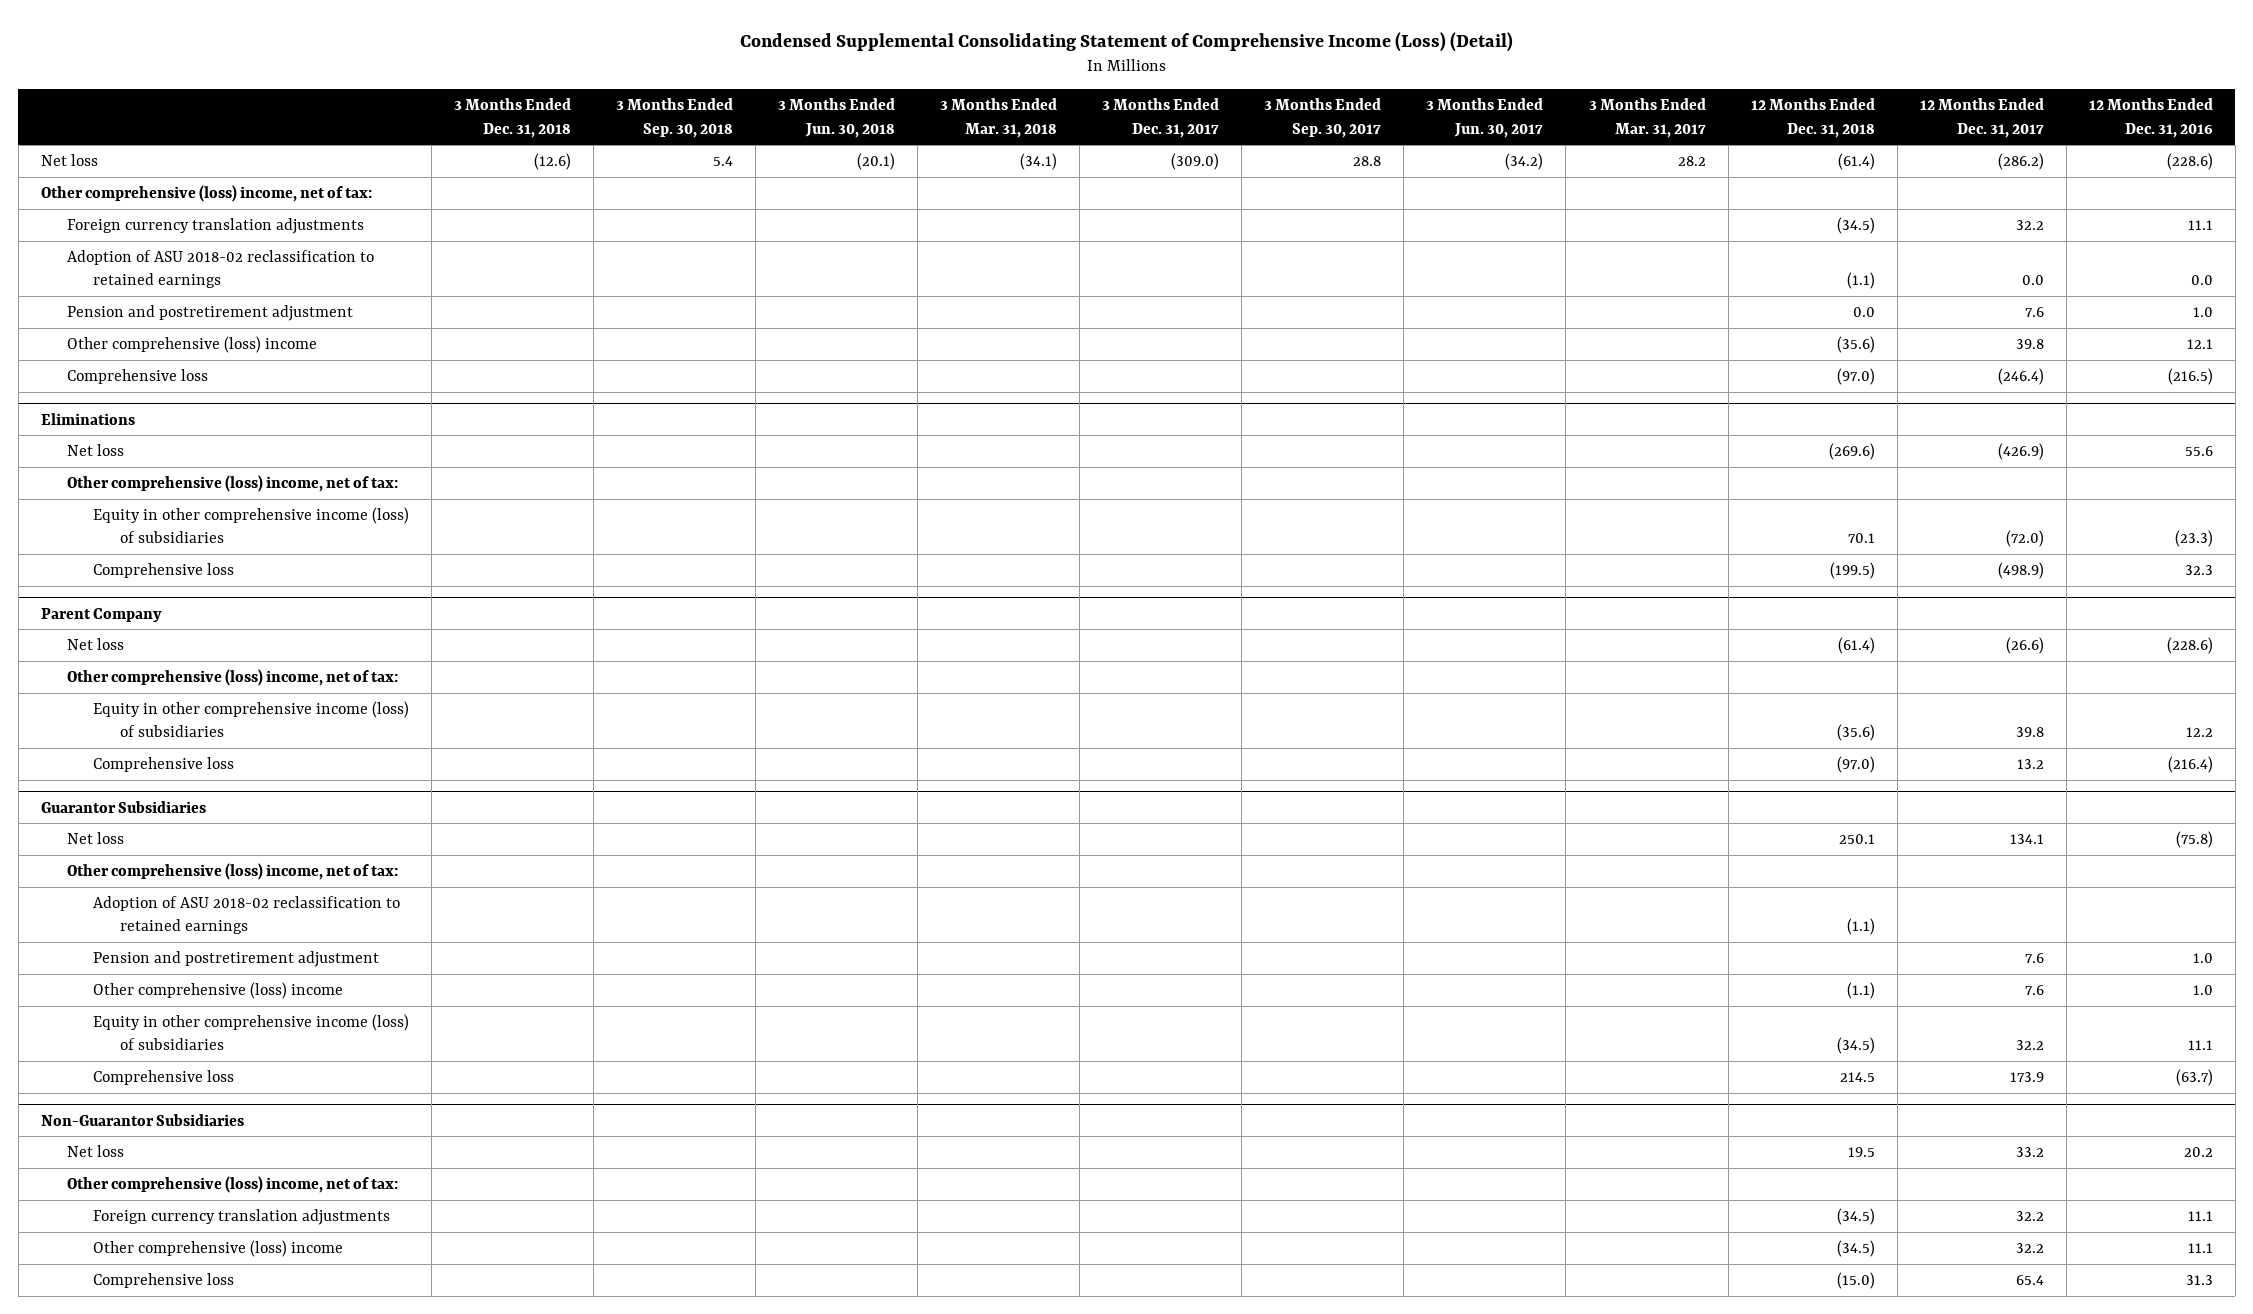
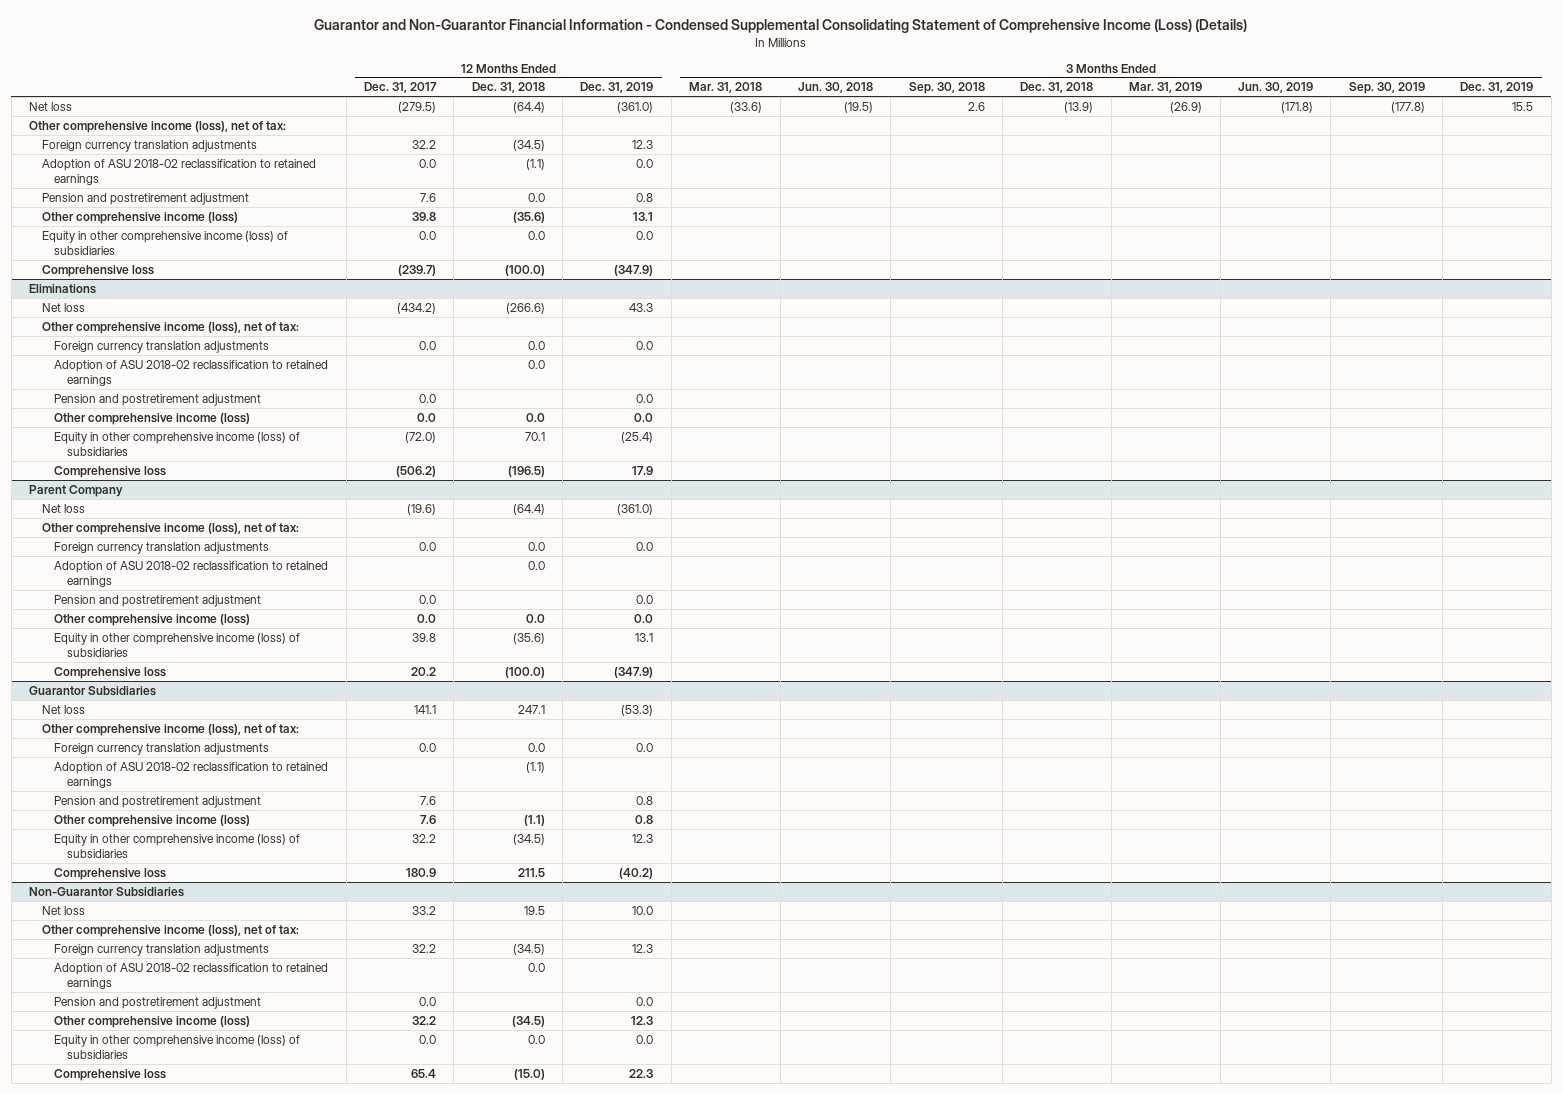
[739,31,1513,52] Condensed Supplemental Consolidating Statement of Comprehensive Income (Loss) (Detail) -> [314,19,1248,34] Guarantor and Non-Guarantor Financial Information - Condensed Supplemental Consolidating Statement of Comprehensive Income (Loss) (Details)
[1102,98,1220,138] 3 Months Ended Dec. 31, 2017 -> none
[1264,98,1382,138] 3 Months Ended Sep. 30, 2017 -> none
[1426,98,1544,138] 3 Months Ended Jun. 30, 2017 -> none
[1588,98,1706,138] 3 Months Ended Mar. 31, 2017 -> none
[2088,98,2213,138] 12 Months Ended Dec. 31, 2016 -> none
none -> [580,82,654,94] Dec. 31, 2019
none -> [1129,82,1203,94] Mar. 31, 2019
none -> [1237,82,1313,94] Jun. 30, 2019
none -> [1348,82,1425,95] Sep. 30, 2019
none -> [1460,82,1534,94] Dec. 31, 2019
[534,153,572,171] (12.6) -> [1064,101,1094,113] (13.9)
[713,156,734,167] 5.4 -> [967,101,985,111] 2.6
[857,153,896,171] (20.1) -> [843,101,873,113] (19.5)
[1020,153,1058,171] (34.1) -> [730,101,763,113] (33.6)
[1837,153,1875,171] (61.4) -> [512,101,545,113] (64.4)
[1997,153,2044,171] (286.2) -> [397,101,436,113] (279.5)
[40,185,372,203] Other comprehensive (loss) income, net of tax: -> [29,120,287,133] Other comprehensive income (loss), net of tax:
[67,336,318,354] Other comprehensive (loss) income -> [41,211,238,224] Other comprehensive income (loss)
none -> [41,230,288,255] Equity in other comprehensive income (loss) of subsidiaries
[1836,368,1875,386] (97.0) -> [504,264,545,276] (100.0)
[1997,368,2044,386] (246.4) -> [397,264,436,276] (239.7)
[1828,443,1875,461] (269.6) -> [505,302,545,314] (266.6)
[1997,443,2044,461] (426.9) -> [396,302,436,314] (434.2)
[67,475,399,493] Other comprehensive (loss) income, net of tax: -> [41,321,299,334] Other comprehensive income (loss), net of tax:
none -> [54,340,270,353] Foreign currency translation adjustments
none -> [54,359,329,386] Adoption of ASU 2018-02 reclassification to retained earnings
none -> [54,393,262,406] Pension and postretirement adjustment
none -> [54,412,251,425] Other comprehensive income (loss)
[1829,562,1875,580] (199.5) -> [507,465,545,477] (196.5)
[1997,562,2044,580] (498.9) -> [395,465,436,477] (506.2)
[1837,637,1875,655] (61.4) -> [512,503,545,515] (64.4)
[2005,637,2044,655] (26.6) -> [406,503,436,515] (19.6)
[67,669,399,687] Other comprehensive (loss) income, net of tax: -> [41,522,299,535] Other comprehensive income (loss), net of tax:
none -> [54,541,270,554] Foreign currency translation adjustments
none -> [54,560,329,587] Adoption of ASU 2018-02 reclassification to retained earnings
none -> [54,594,262,607] Pension and postretirement adjustment
none -> [54,613,251,626] Other comprehensive income (loss)
[1836,756,1875,774] (97.0) -> [504,666,545,678] (100.0)
[2016,759,2044,770] 13.2 -> [410,666,436,676] 20.2
[1838,834,1875,845] 250.1 -> [517,704,545,714] 247.1
[2009,834,2044,845] 134.1 -> [413,704,436,714] 141.1
[67,863,399,881] Other comprehensive (loss) income, net of tax: -> [41,723,299,736] Other comprehensive income (loss), net of tax:
none -> [54,742,270,755] Foreign currency translation adjustments
[93,982,344,1000] Other comprehensive (loss) income -> [54,814,251,827] Other comprehensive income (loss)
[1839,1072,1875,1083] 214.5 -> [517,867,545,877] 211.5
[2009,1072,2044,1083] 173.9 -> [405,867,436,877] 180.9
[67,1176,399,1194] Other comprehensive (loss) income, net of tax: -> [41,924,299,937] Other comprehensive income (loss), net of tax:
none -> [54,962,329,989] Adoption of ASU 2018-02 reclassification to retained earnings
none -> [54,996,262,1009] Pension and postretirement adjustment
[93,1240,344,1258] Other comprehensive (loss) income -> [54,1015,251,1028] Other comprehensive income (loss)
none -> [54,1034,301,1059] Equity in other comprehensive income (loss) of subsidiaries

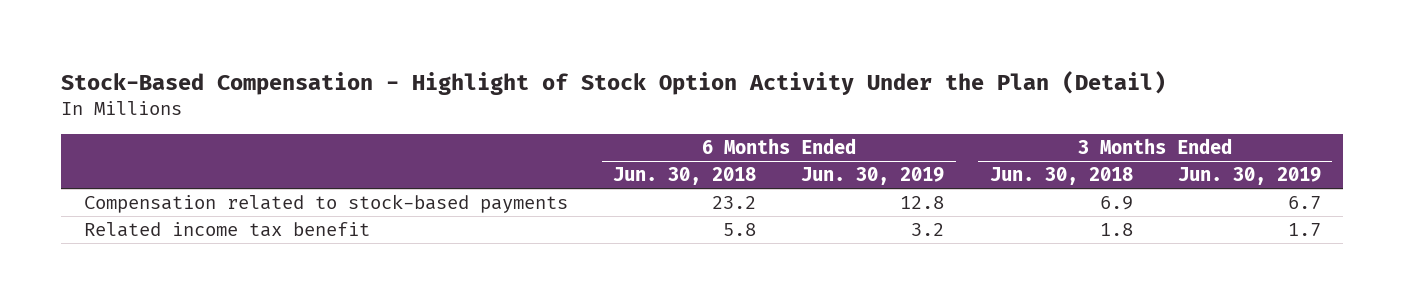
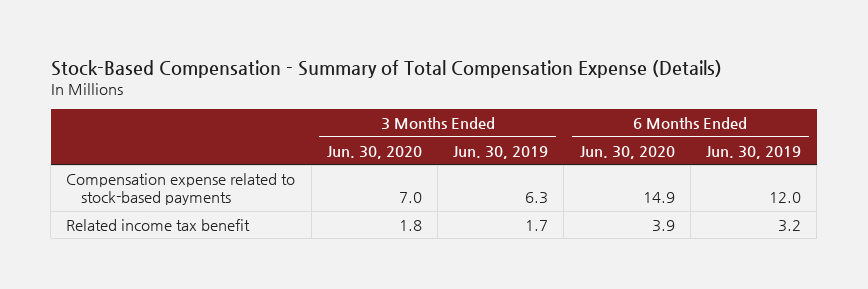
[61,71,1167,96] Stock-Based Compensation - Highlight of Stock Option Activity Under the Plan (Detail) -> [50,60,722,79] Stock-Based Compensation - Summary of Total Compensation Expense (Details)
[613,167,757,186] Jun. 30, 2018 -> none
[989,167,1133,186] Jun. 30, 2018 -> none
none -> [326,145,422,159] Jun. 30, 2020
none -> [579,145,675,159] Jun. 30, 2020
[84,194,569,214] Compensation related to stock-based payments -> [66,172,296,206] Compensation expense related to stock-based payments
[900,196,945,210] 12.8 -> [769,192,802,204] 12.0
[1287,196,1321,210] 6.7 -> [525,192,549,205] 6.3

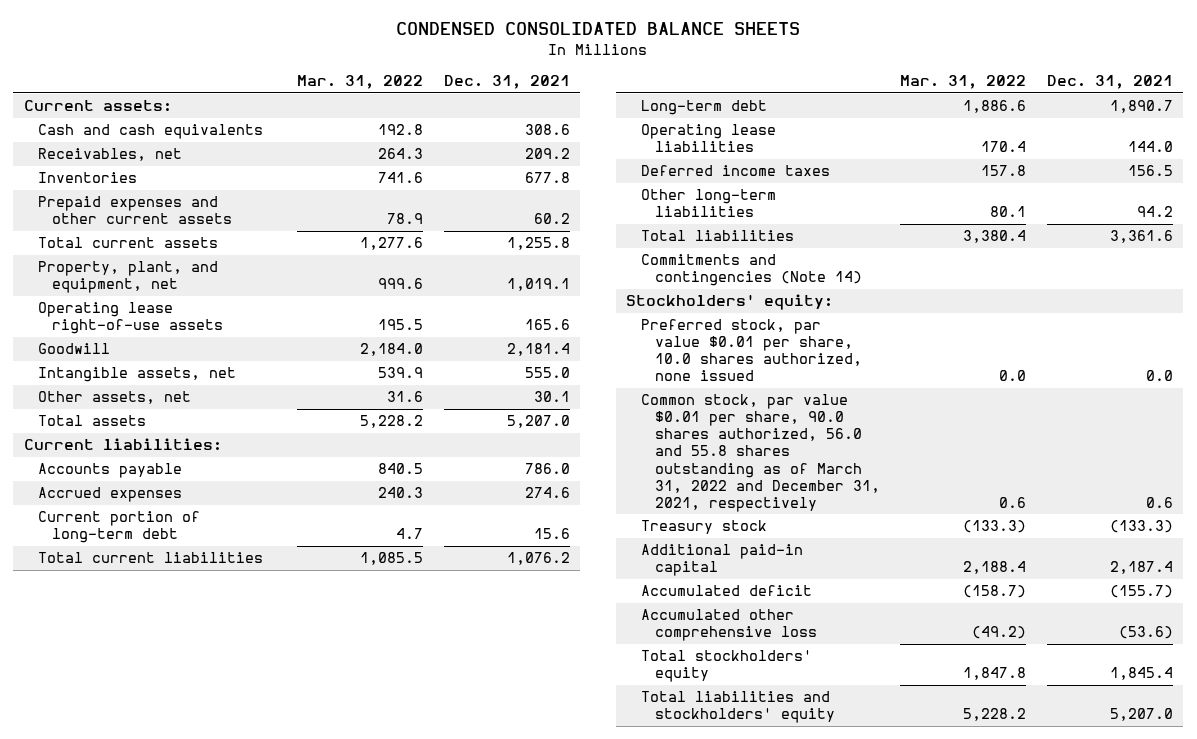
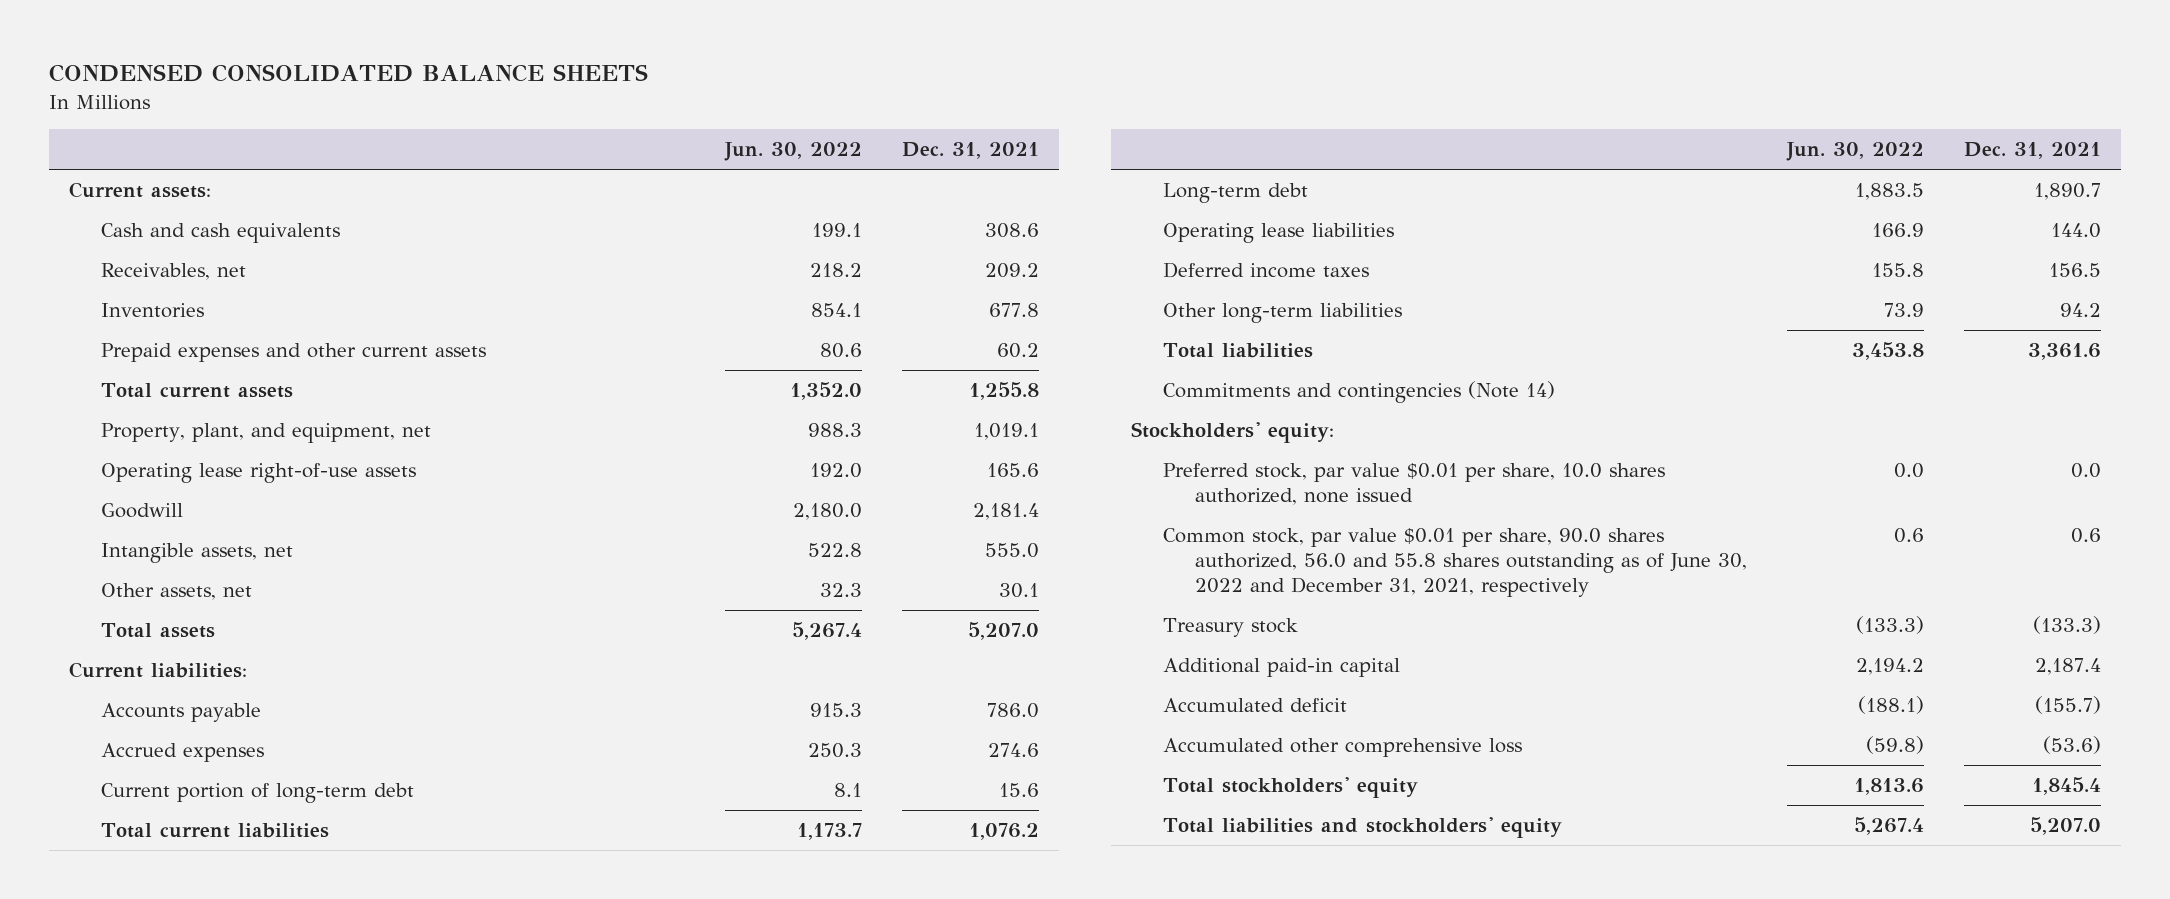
[297,75,424,90] Mar. 31, 2022 -> none
none -> [724,142,863,162] Jun. 30, 2022
[640,394,880,512] Common stock, par value $0.01 per share, 90.0 shares authorized, 56.0 and 55.8 shares outstanding as of March 31, 2022 and December 31, 2021, respectively -> [1162,528,1748,598] Common stock, par value $0.01 per share, 90.0 shares authorized, 56.0 and 55.8 shares outstanding as of June 30, 2022 and December 31, 2021, respectively

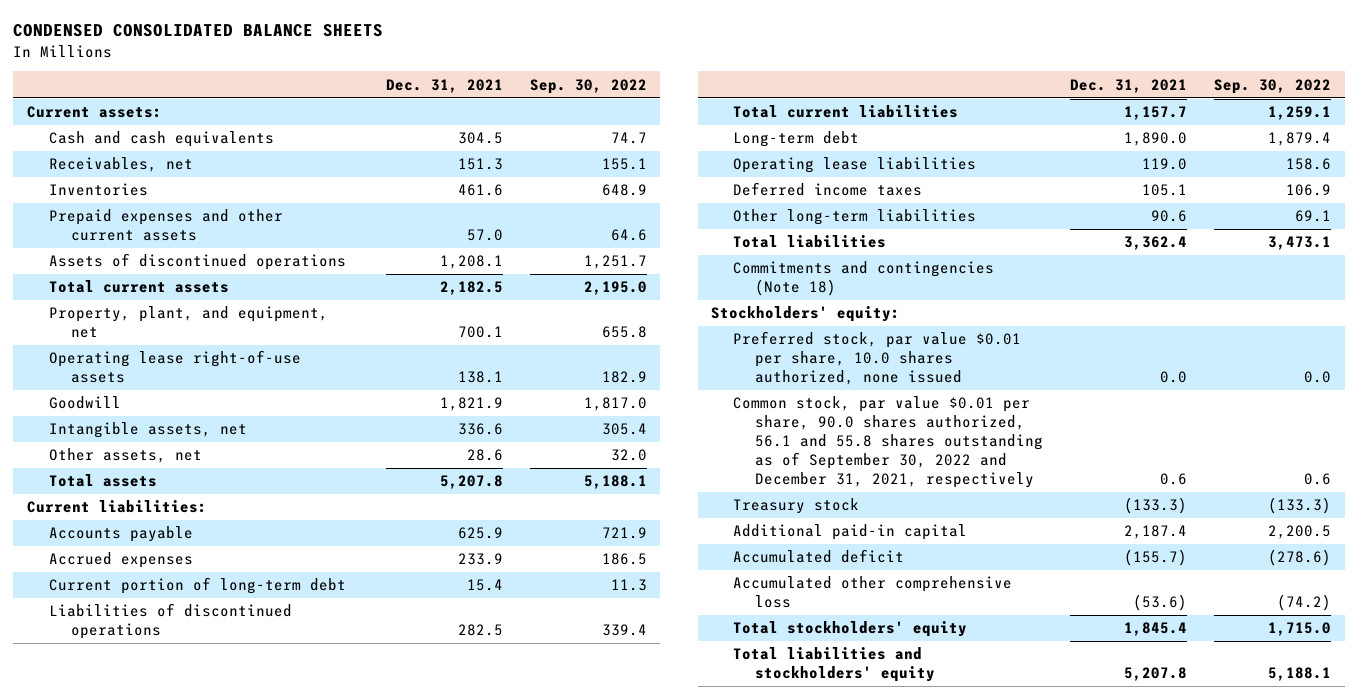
[724,142,863,162] Jun. 30, 2022 -> none
none -> [529,78,647,94] Sep. 30, 2022
[985,223,1040,239] 308.6 -> [457,132,503,145] 304.5
[985,263,1040,279] 209.2 -> [457,158,503,171] 151.3
[989,303,1040,318] 677.8 -> [457,184,503,197] 461.6
[997,343,1040,359] 60.2 -> [466,229,503,242] 57.0
none -> [48,253,346,271] Assets of discontinued operations
[969,382,1040,401] 1,255.8 -> [439,281,503,296] 2,182.5
[974,423,1040,441] 1,019.1 -> [457,326,503,339] 700.1
[987,463,1040,478] 165.6 -> [457,371,503,384] 138.1
[973,503,1040,521] 2,181.4 -> [439,397,503,412] 1,821.9
[985,543,1040,559] 555.0 -> [457,423,503,436] 336.6
[999,583,1040,599] 30.1 -> [466,449,503,462] 28.6
[968,622,1040,641] 5,207.0 -> [439,475,503,490] 5,207.8
[987,703,1040,719] 786.0 -> [457,527,503,540] 625.9
[988,743,1040,758] 274.6 -> [457,553,503,566] 233.9
[999,783,1040,798] 15.6 -> [466,579,503,592] 15.4
none -> [48,603,292,640] Liabilities of discontinued operations
[969,823,1040,841] 1,076.2 -> [1123,106,1187,121] 1,157.7
[2033,183,2101,201] 1,890.7 -> [1123,132,1187,147] 1,890.0
[2050,223,2101,239] 144.0 -> [1141,158,1187,171] 119.0
[2048,263,2101,278] 156.5 -> [1141,184,1187,197] 105.1
[2059,303,2101,318] 94.2 -> [1150,210,1187,223] 90.6
[2027,343,2101,361] 3,361.6 -> [1123,236,1187,251] 3,362.4
[1162,381,1555,404] Commitments and contingencies (Note 14) -> [732,261,994,297] Commitments and contingencies (Note 18)
[1162,528,1748,598] Common stock, par value $0.01 per share, 90.0 shares authorized, 56.0 and 55.8 shares outstanding as of June 30, 2022 and December 31, 2021, respectively -> [732,396,1043,489] Common stock, par value $0.01 per share, 90.0 shares authorized, 56.1 and 55.8 shares outstanding as of September 30, 2022 and December 31, 2021, respectively
[2029,817,2101,836] 5,207.0 -> [1123,667,1187,682] 5,207.8

